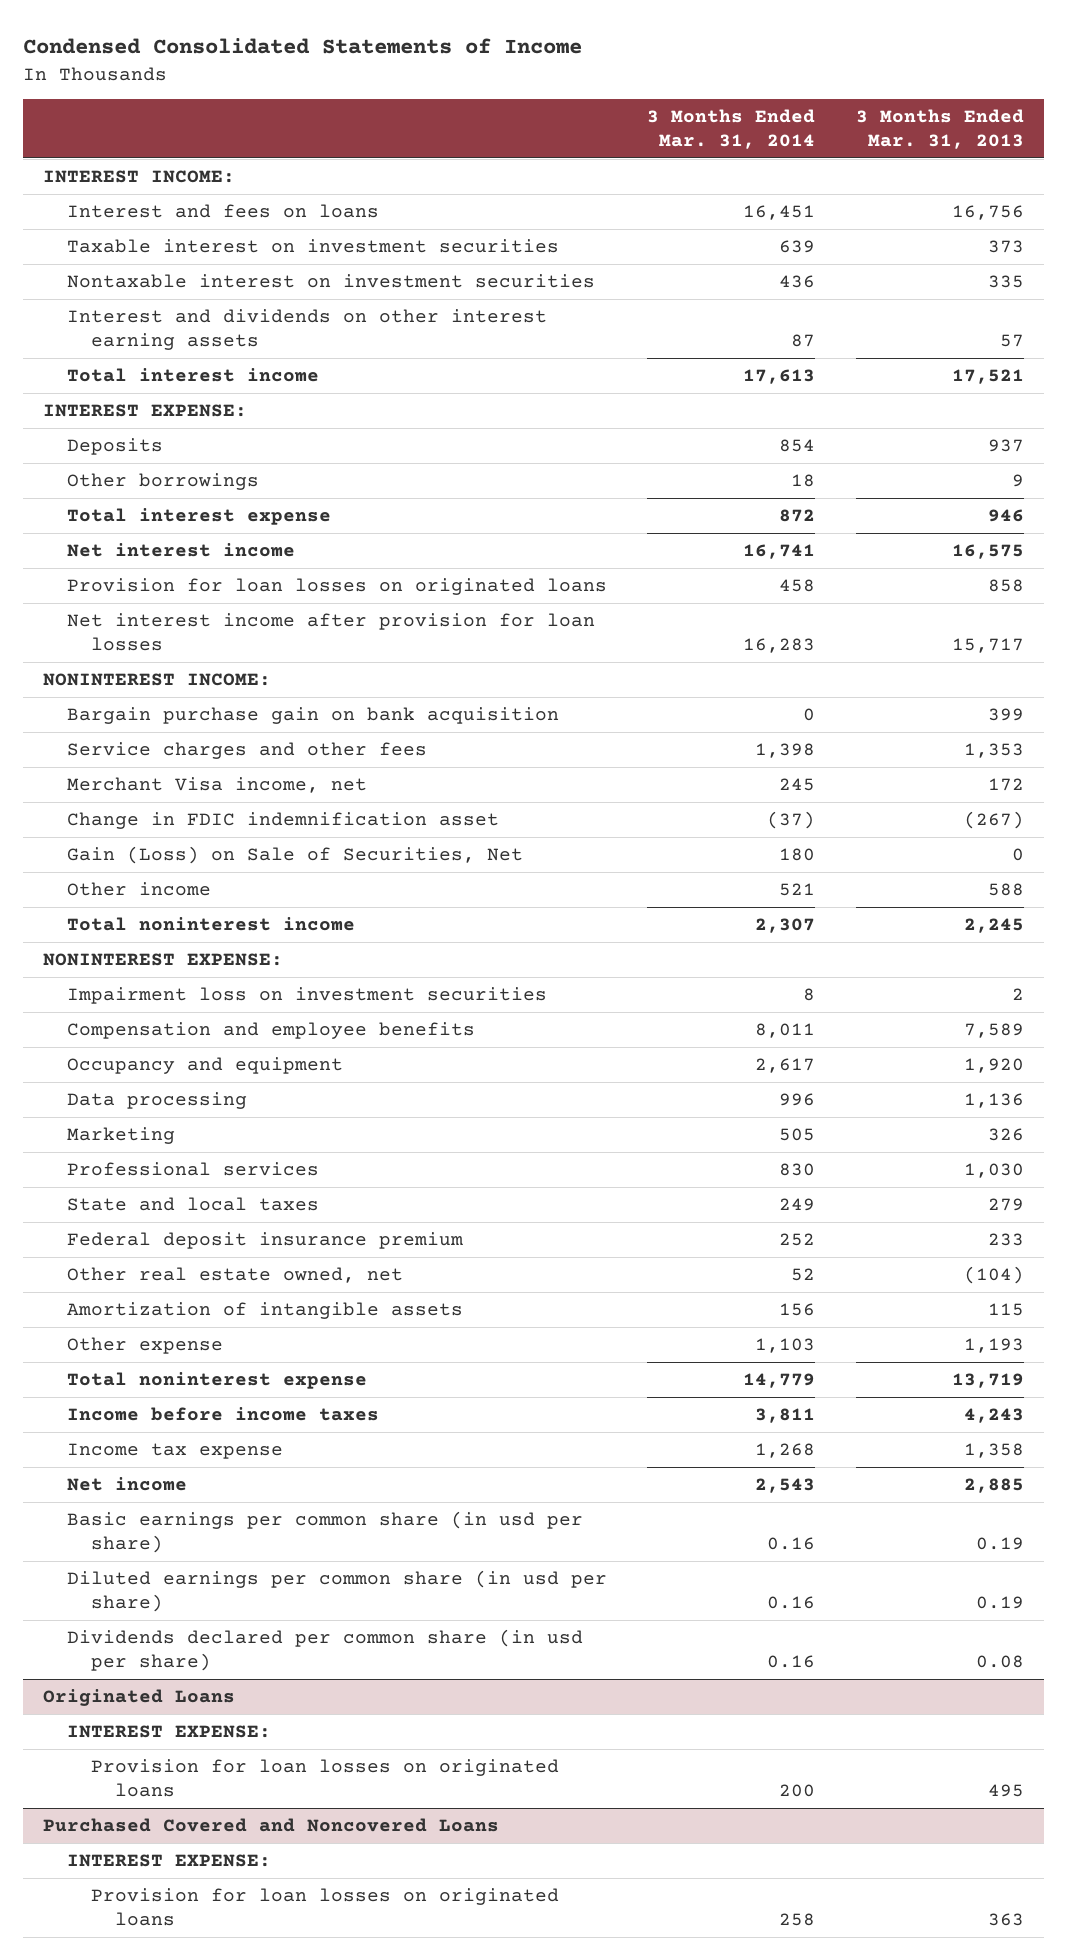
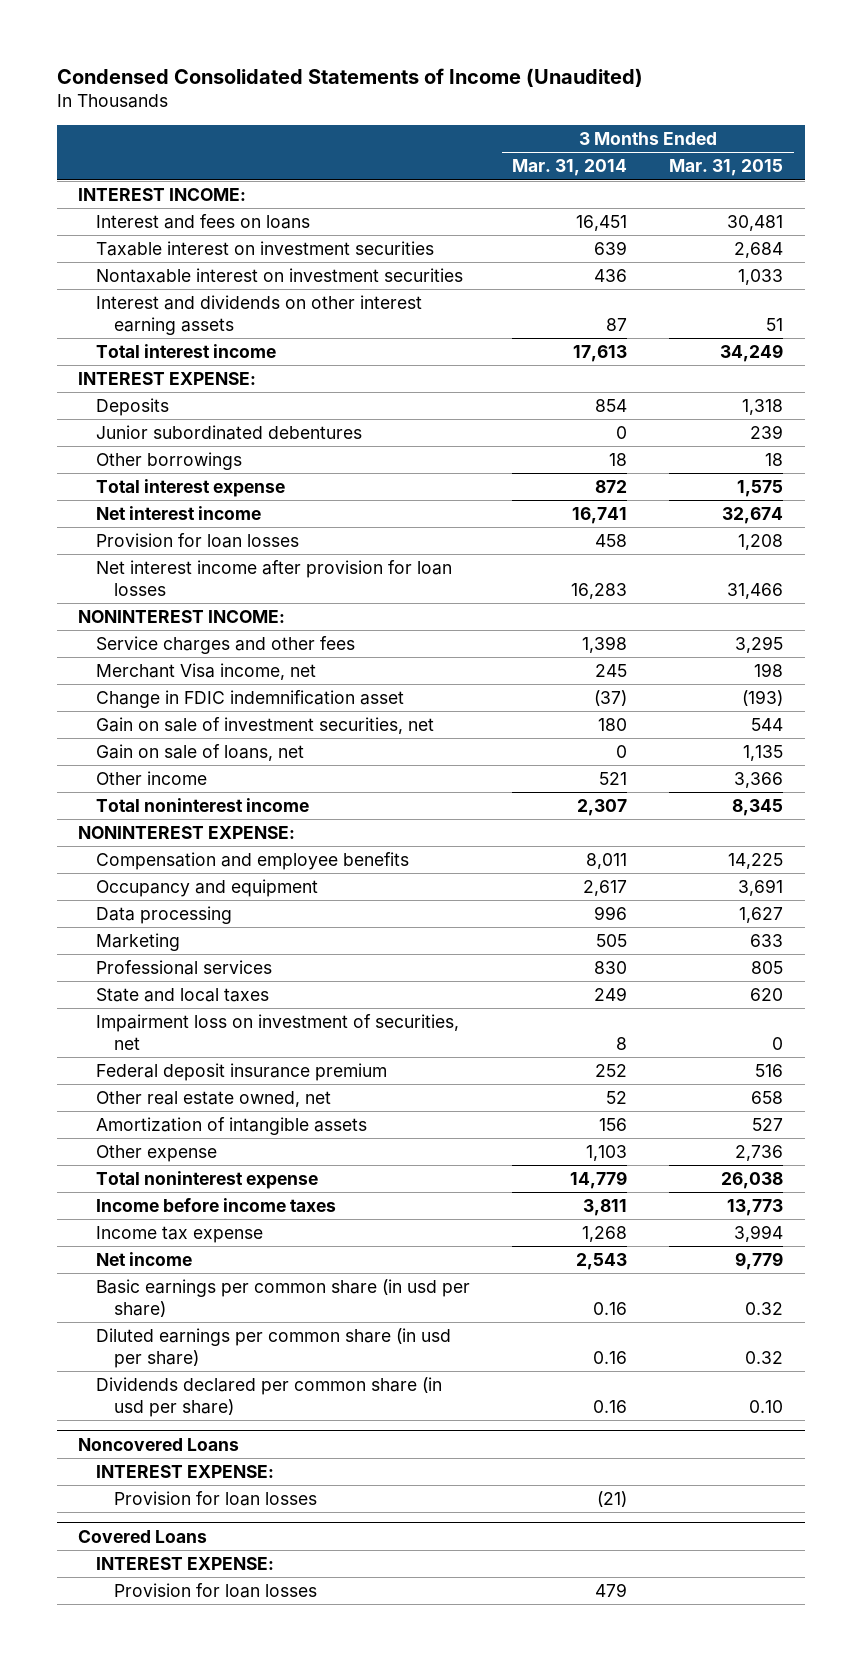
[22,38,582,55] Condensed Consolidated Statements of Income -> [56,67,643,87] Condensed Consolidated Statements of Income (Unaudited)
[855,109,1024,149] 3 Months Ended Mar. 31, 2013 -> none
none -> [669,159,784,177] Mar. 31, 2015
none -> [95,425,362,441] Junior subordinated debentures
[66,578,607,596] Provision for loan losses on originated loans -> [95,533,299,549] Provision for loan losses
[66,707,559,725] Bargain purchase gain on bank acquisition -> none
[66,846,523,865] Gain (Loss) on Sale of Securities, Net -> [95,717,434,735] Gain on sale of investment securities, net
none -> [95,744,304,762] Gain on sale of loans, net
[66,987,547,1005] Impairment loss on investment securities -> none
none -> [95,1014,459,1051] Impairment loss on investment of securities, net
[42,1689,235,1707] Originated Loans -> none
none -> [77,1438,239,1452] Noncovered Loans
[42,1818,499,1833] Purchased Covered and Noncovered Loans -> none
[91,1759,560,1797] Provision for loan losses on originated loans -> [114,1491,318,1507] Provision for loan losses
[779,1783,816,1797] 200 -> [597,1491,628,1508] (21)
none -> [77,1530,207,1544] Covered Loans
[91,1888,560,1926] Provision for loan losses on originated loans -> [114,1583,318,1599] Provision for loan losses
[779,1912,816,1926] 258 -> [595,1583,628,1598] 479

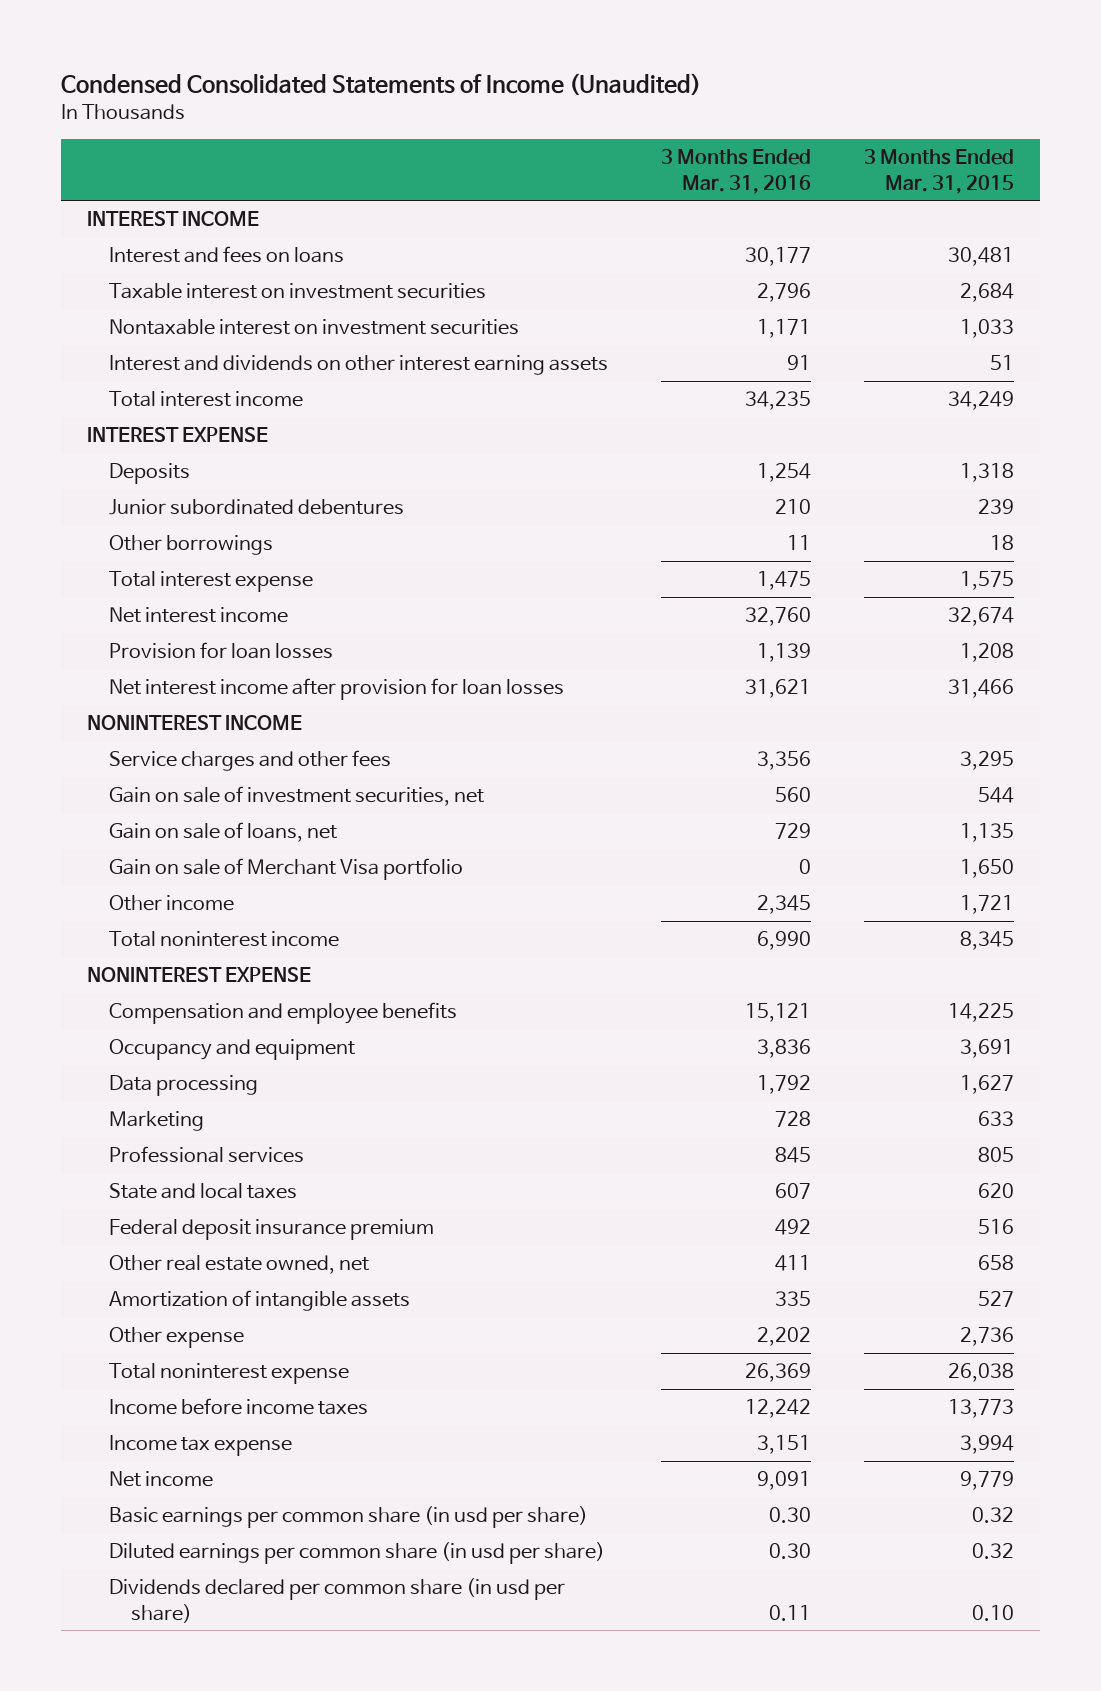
[512,159,628,177] Mar. 31, 2014 -> none
none -> [660,149,811,194] 3 Months Ended Mar. 31, 2016
[77,188,246,202] INTEREST INCOME: -> [87,210,260,226] INTEREST INCOME
[77,372,256,386] INTEREST EXPENSE: -> [87,426,269,442] INTEREST EXPENSE
[77,610,285,624] NONINTEREST INCOME: -> [87,714,303,730] NONINTEREST INCOME
[95,663,316,681] Merchant Visa income, net -> none
[95,690,404,709] Change in FDIC indemnification asset -> none
none -> [109,857,464,880] Gain on sale of Merchant Visa portfolio
[734,772,784,789] 3,366 -> [959,894,1014,914] 1,721
[77,826,295,840] NONINTEREST EXPENSE: -> [87,966,312,982] NONINTEREST EXPENSE
[95,1014,459,1051] Impairment loss on investment of securities, net -> none
[77,1438,239,1452] Noncovered Loans -> none
[95,1465,274,1479] INTEREST EXPENSE: -> none
[114,1491,318,1507] Provision for loan losses -> none
[77,1530,207,1544] Covered Loans -> none
[95,1557,274,1571] INTEREST EXPENSE: -> none
[114,1583,318,1599] Provision for loan losses -> none

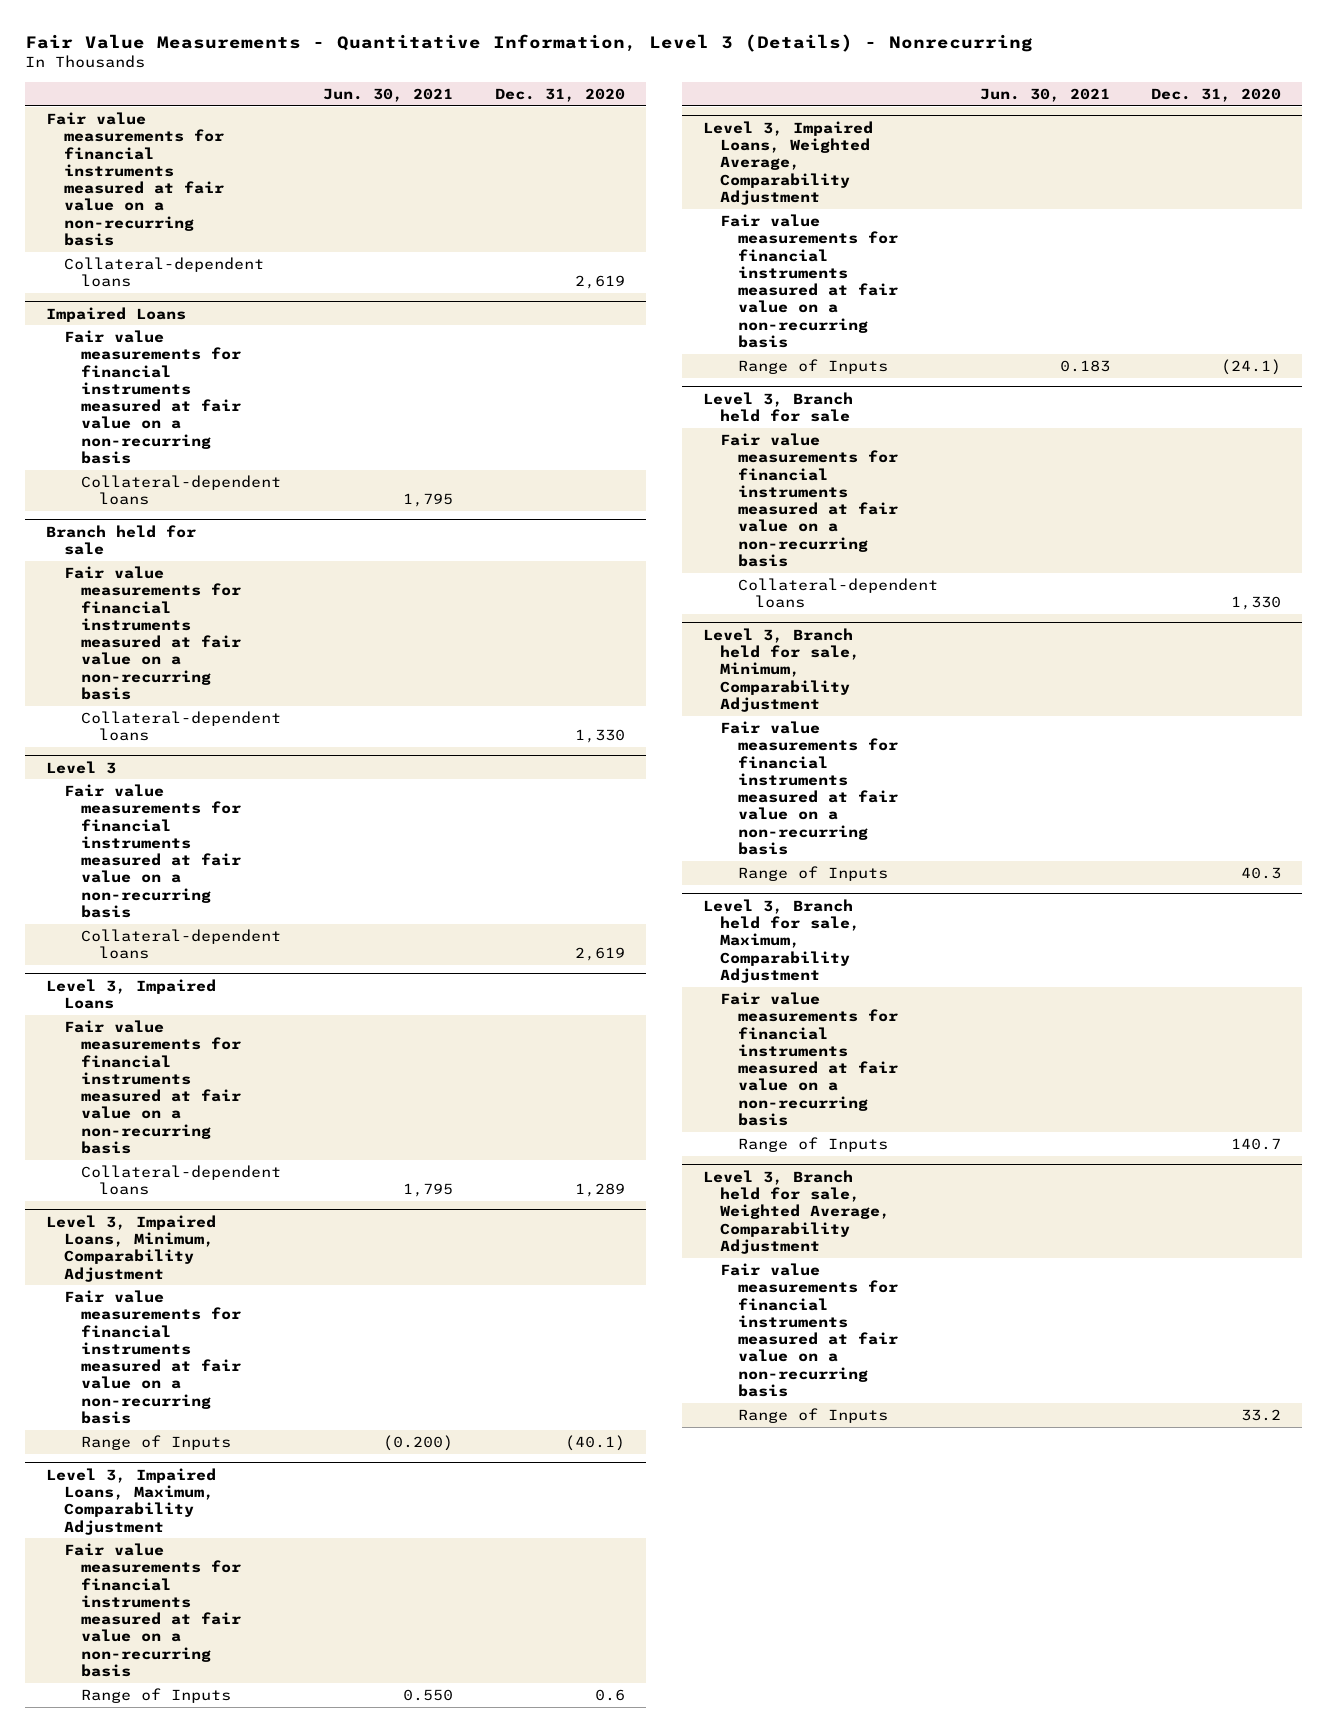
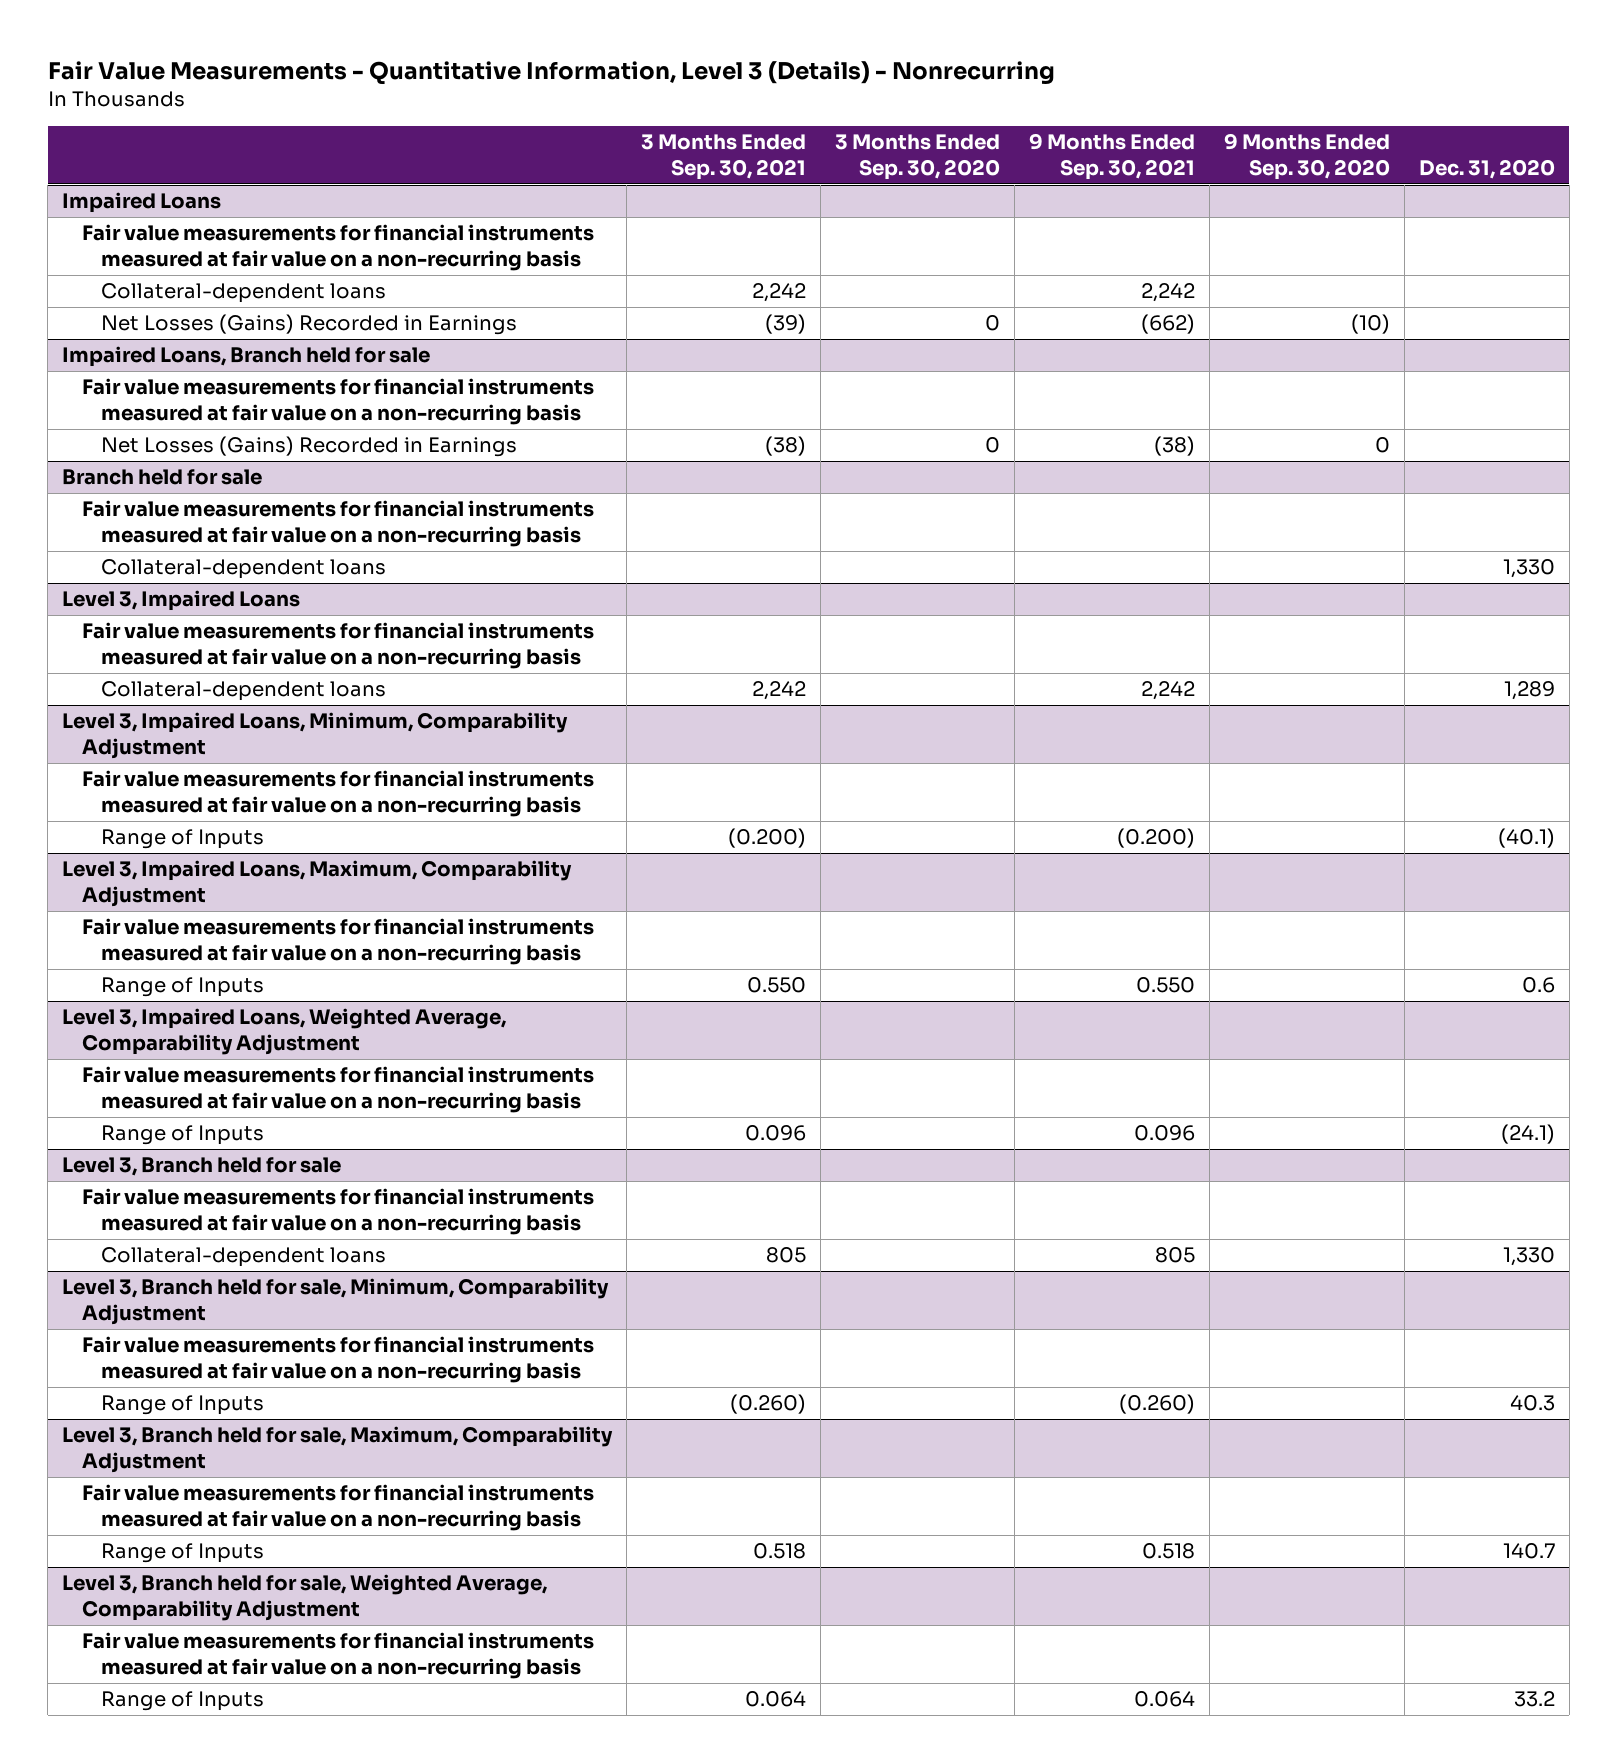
[322,88,453,103] Jun. 30, 2021 -> none
none -> [641,134,807,180] 3 Months Ended Sep. 30, 2021
none -> [835,134,1001,180] 3 Months Ended Sep. 30, 2020
none -> [1029,133,1196,180] 9 Months Ended Sep. 30, 2021
none -> [1223,133,1390,180] 9 Months Ended Sep. 30, 2020
[46,112,224,247] Fair value measurements for financial instruments measured at fair value on a non-recurring basis -> none
[63,257,264,288] Collateral-dependent loans -> none
none -> [101,314,518,336] Net Losses (Gains) Recorded in Earnings
none -> [62,346,431,368] Impaired Loans, Branch held for sale
none -> [81,378,594,426] Fair value measurements for financial instruments measured at fair value on a non-recurring basis
none -> [101,436,518,458] Net Losses (Gains) Recorded in Earnings
[46,760,117,774] Level 3 -> none
[63,784,242,919] Fair value measurements for financial instruments measured at fair value on a non-recurring basis -> none
[81,929,282,960] Collateral-dependent loans -> none

